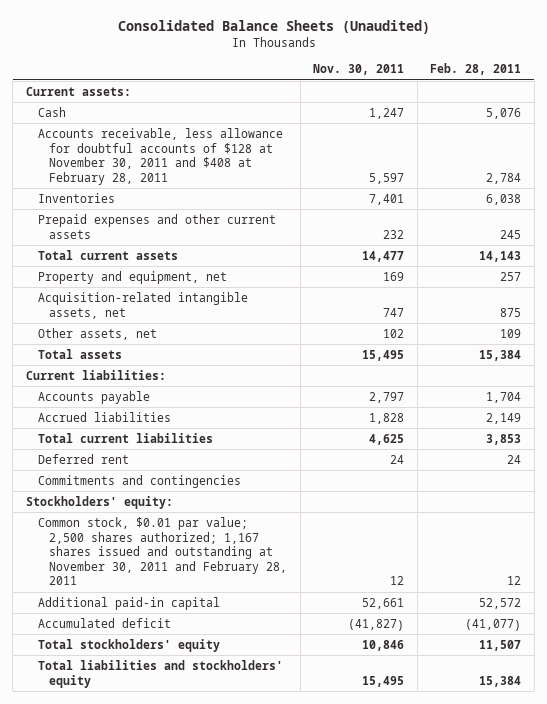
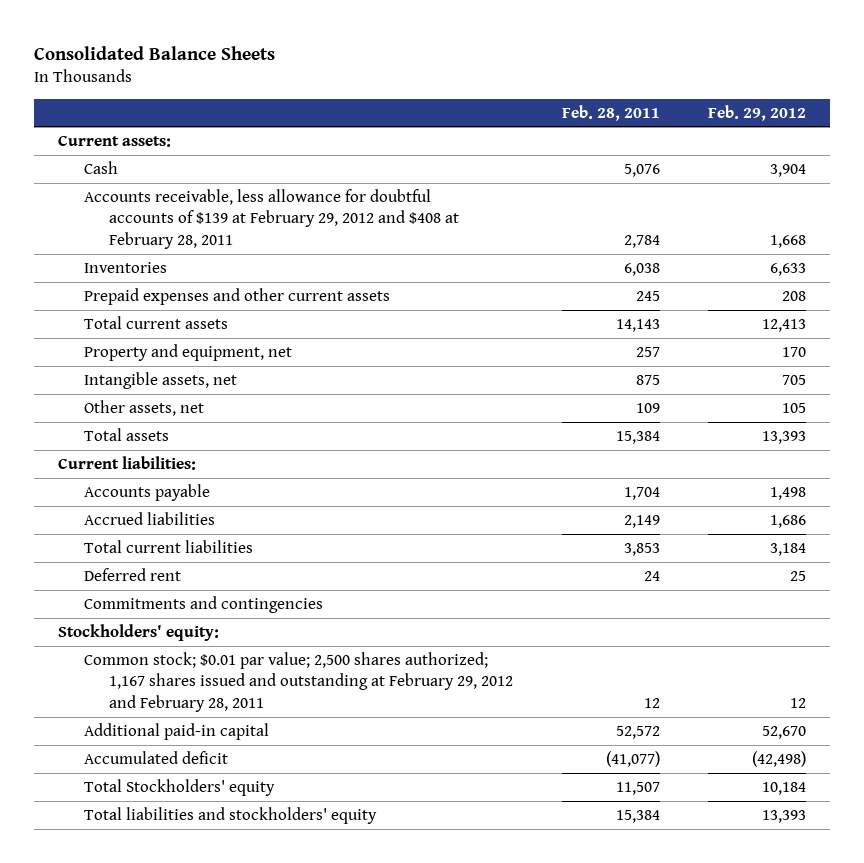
[117,20,430,35] Consolidated Balance Sheets (Unaudited) -> [34,45,276,60] Consolidated Balance Sheets
[313,64,405,76] Nov. 30, 2011 -> none
none -> [707,104,806,121] Feb. 29, 2012
[37,127,283,185] Accounts receivable, less allowance for doubtful accounts of $128 at November 30, 2011 and $408 at February 28, 2011 -> [83,189,460,249] Accounts receivable, less allowance for doubtful accounts of $139 at February 29, 2012 and $408 at February 28, 2011
[37,291,248,319] Acquisition-related intangible assets, net -> [83,372,237,390] Intangible assets, net
[37,516,288,586] Common stock, $0.01 par value; 2,500 shares authorized; 1,167 shares issued and outstanding at November 30, 2011 and February 28, 2011 -> [83,652,514,712] Common stock; $0.01 par value; 2,500 shares authorized; 1,167 shares issued and outstanding at February 29, 2012 and February 28, 2011
[37,638,220,652] Total stockholders' equity -> [83,779,275,797] Total Stockholders' equity

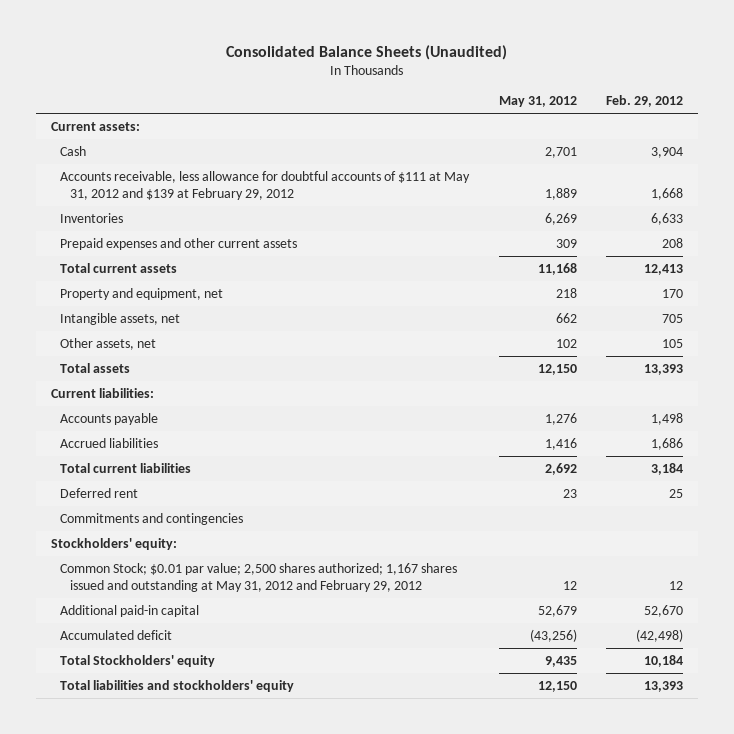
[34,45,276,60] Consolidated Balance Sheets -> [226,44,508,60] Consolidated Balance Sheets (Unaudited)
[561,104,660,121] Feb. 28, 2011 -> none
none -> [498,96,577,108] May 31, 2012
[83,189,460,249] Accounts receivable, less allowance for doubtful accounts of $139 at February 29, 2012 and $408 at February 28, 2011 -> [60,170,471,200] Accounts receivable, less allowance for doubtful accounts of $111 at May 31, 2012 and $139 at February 29, 2012
[83,652,514,712] Common stock; $0.01 par value; 2,500 shares authorized; 1,167 shares issued and outstanding at February 29, 2012 and February 28, 2011 -> [60,562,458,592] Common Stock; $0.01 par value; 2,500 shares authorized; 1,167 shares issued and outstanding at May 31, 2012 and February 29, 2012

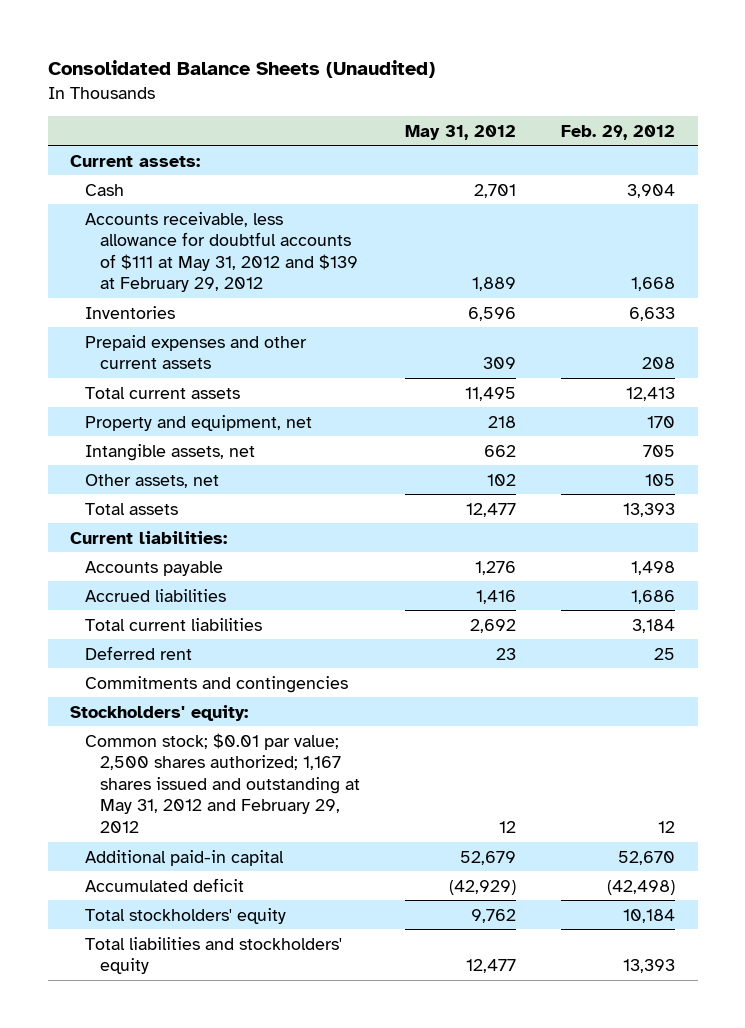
[544,212,577,225] 6,269 -> [468,306,517,321] 6,596
[537,262,577,275] 11,168 -> [465,386,517,401] 11,495
[537,363,577,375] 12,150 -> [466,502,517,517] 12,477
[60,562,458,592] Common Stock; $0.01 par value; 2,500 shares authorized; 1,167 shares issued and outstanding at May 31, 2012 and February 29, 2012 -> [85,732,360,833] Common stock; $0.01 par value; 2,500 shares authorized; 1,167 shares issued and outstanding at May 31, 2012 and February 29, 2012
[529,628,577,642] (43,256) -> [449,879,517,895] (42,929)
[60,654,216,667] Total Stockholders' equity -> [85,907,287,924] Total stockholders' equity
[544,655,577,667] 9,435 -> [471,908,517,923] 9,762
[537,680,577,692] 12,150 -> [466,959,517,974] 12,477

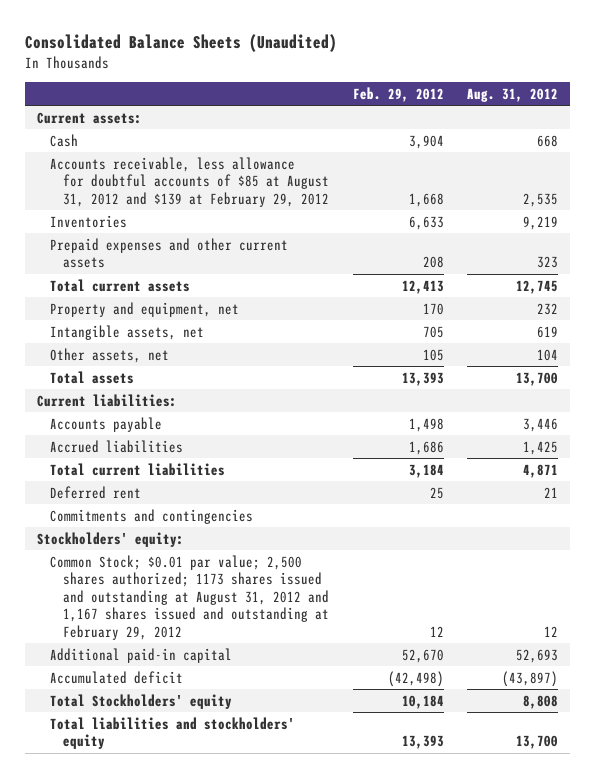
[405,124,517,140] May 31, 2012 -> none
none -> [467,87,559,102] Aug. 31, 2012
[85,211,358,293] Accounts receivable, less allowance for doubtful accounts of $111 at May 31, 2012 and $139 at February 29, 2012 -> [50,156,330,207] Accounts receivable, less allowance for doubtful accounts of $85 at August 31, 2012 and $139 at February 29, 2012
[85,732,360,833] Common stock; $0.01 par value; 2,500 shares authorized; 1,167 shares issued and outstanding at May 31, 2012 and February 29, 2012 -> [50,554,330,640] Common Stock; $0.01 par value; 2,500 shares authorized; 1173 shares issued and outstanding at August 31, 2012 and 1,167 shares issued and outstanding at February 29, 2012
[85,907,287,924] Total stockholders' equity -> [50,693,233,709] Total Stockholders' equity

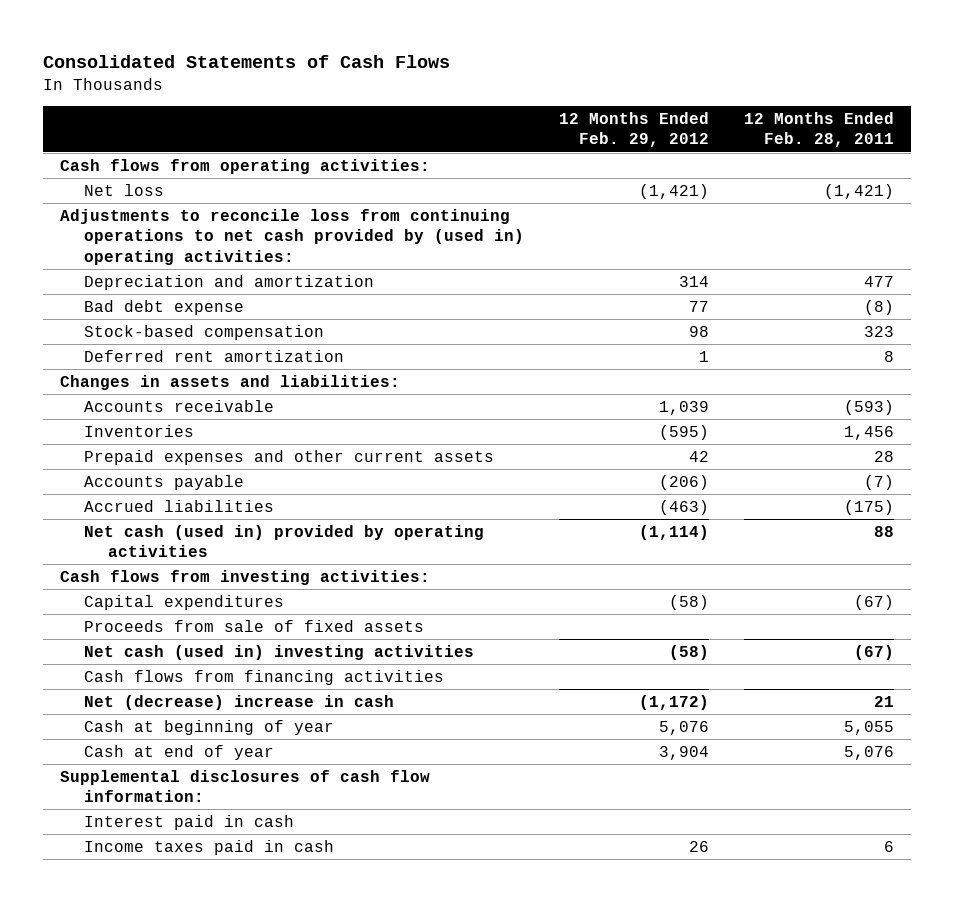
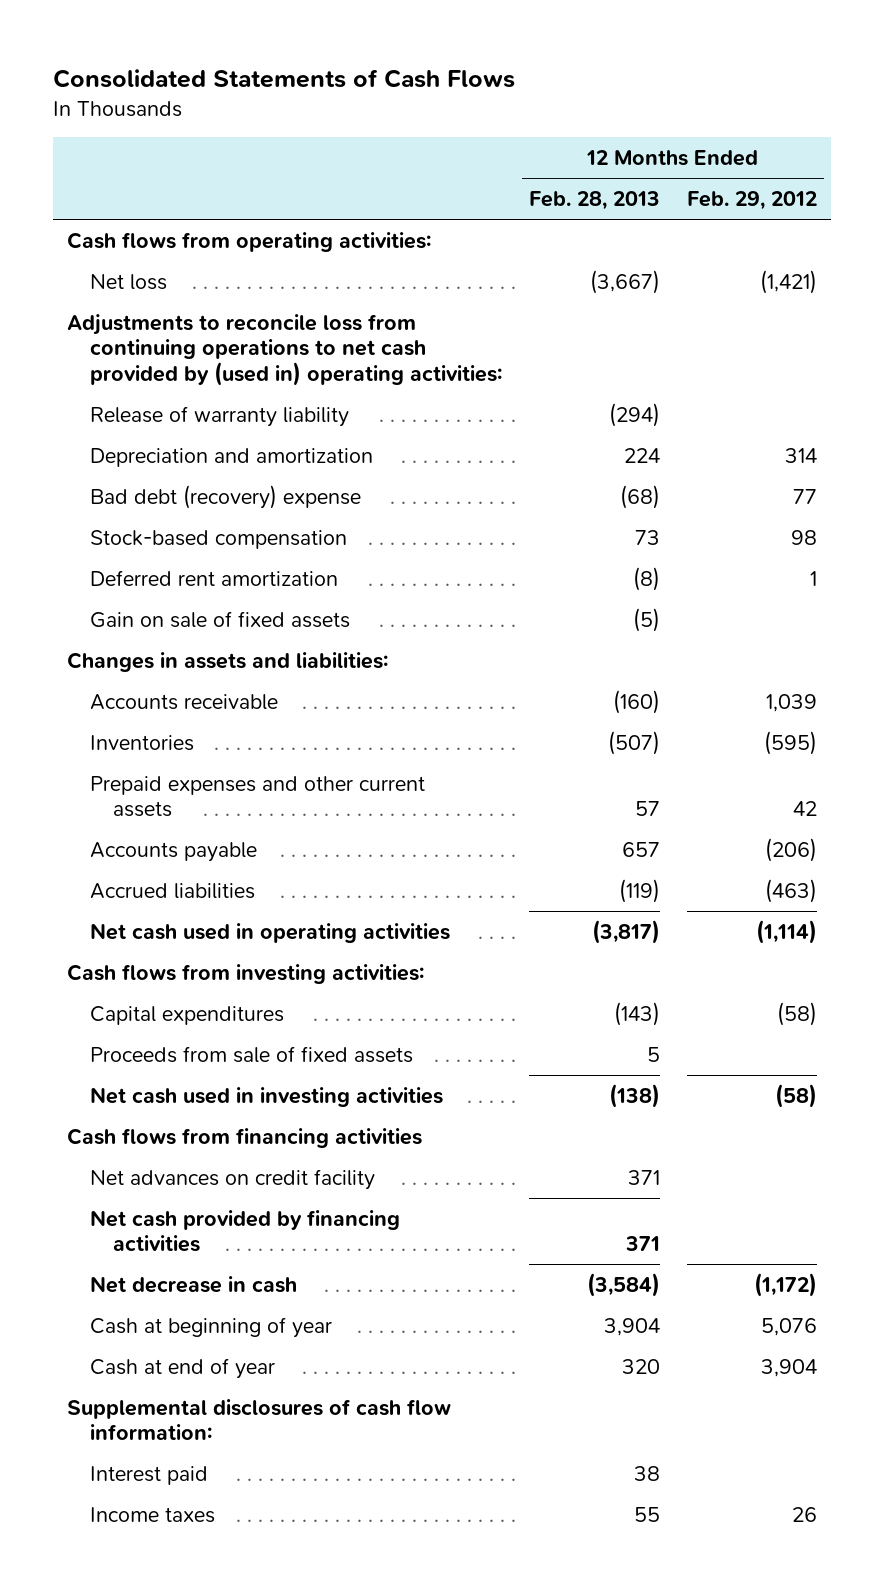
[743,112,894,148] 12 Months Ended Feb. 28, 2011 -> none
none -> [529,190,661,210] Feb. 28, 2013
none -> [90,405,350,427] Release of warranty liability
[84,299,245,315] Bad debt expense -> [90,484,362,509] Bad debt (recovery) expense
none -> [90,610,351,628] Gain on sale of fixed assets
[84,524,485,558] Net cash (used in) provided by operating activities -> [90,922,451,943] Net cash used in operating activities
[84,644,475,660] Net cash (used in) investing activities -> [90,1086,444,1107] Net cash used in investing activities
none -> [90,1168,376,1190] Net advances on credit facility
none -> [90,1209,401,1253] Net cash provided by financing activities
[84,694,395,710] Net (decrease) increase in cash -> [90,1275,298,1293] Net decrease in cash
[84,814,295,830] Interest paid in cash -> [90,1465,209,1485] Interest paid
[84,839,335,855] Income taxes paid in cash -> [90,1506,216,1523] Income taxes

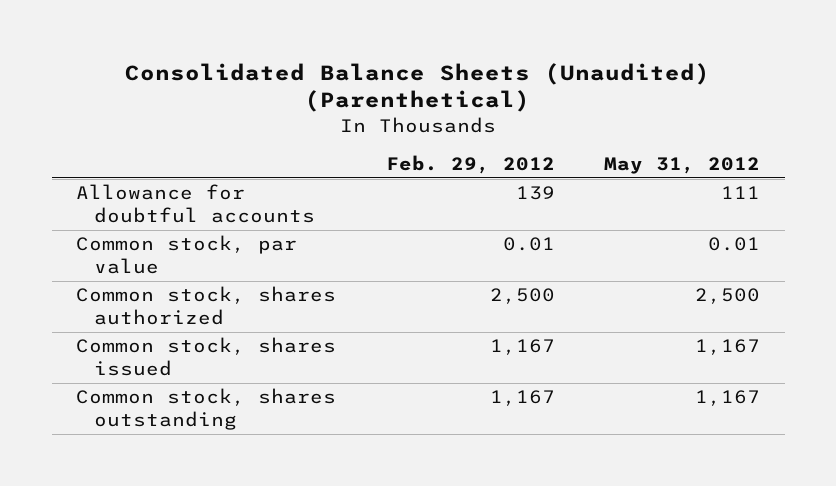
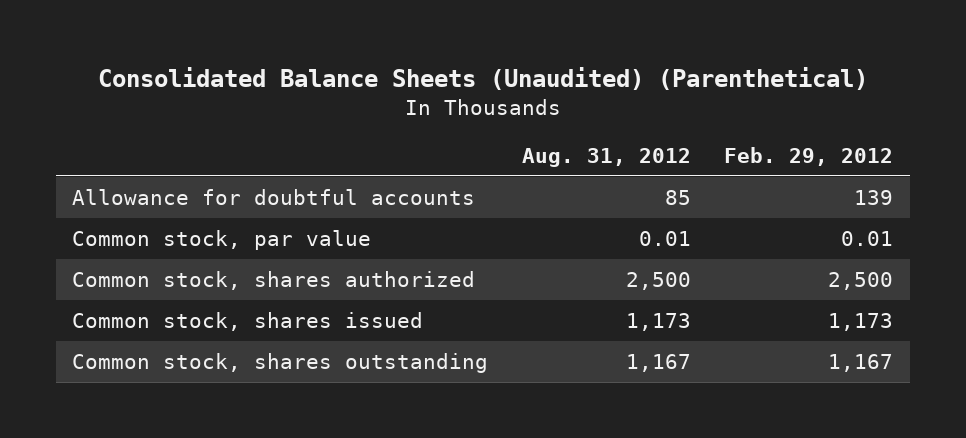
[604,156,761,174] May 31, 2012 -> none
none -> [521,147,691,167] Aug. 31, 2012
[489,339,555,356] 1,167 -> [828,312,894,331] 1,173

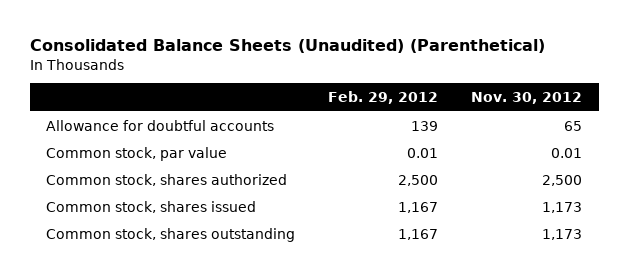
[521,147,691,167] Aug. 31, 2012 -> none
none -> [471,92,583,105] Nov. 30, 2012
[828,312,894,331] 1,173 -> [398,201,439,213] 1,167

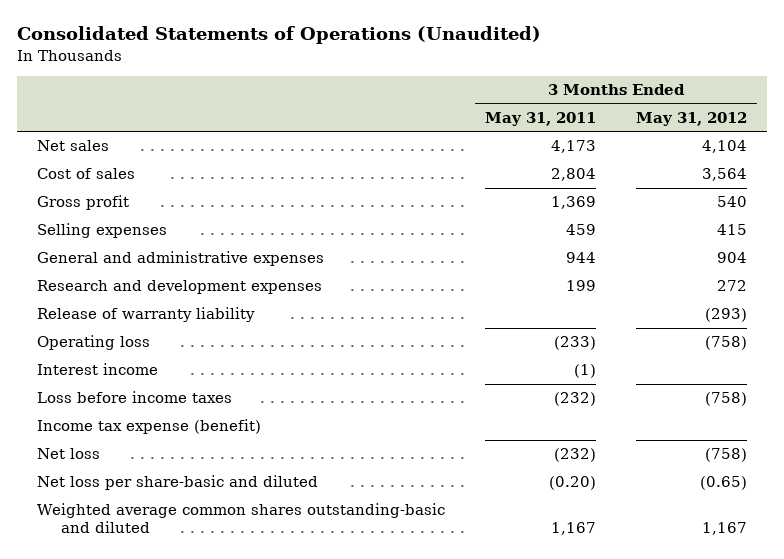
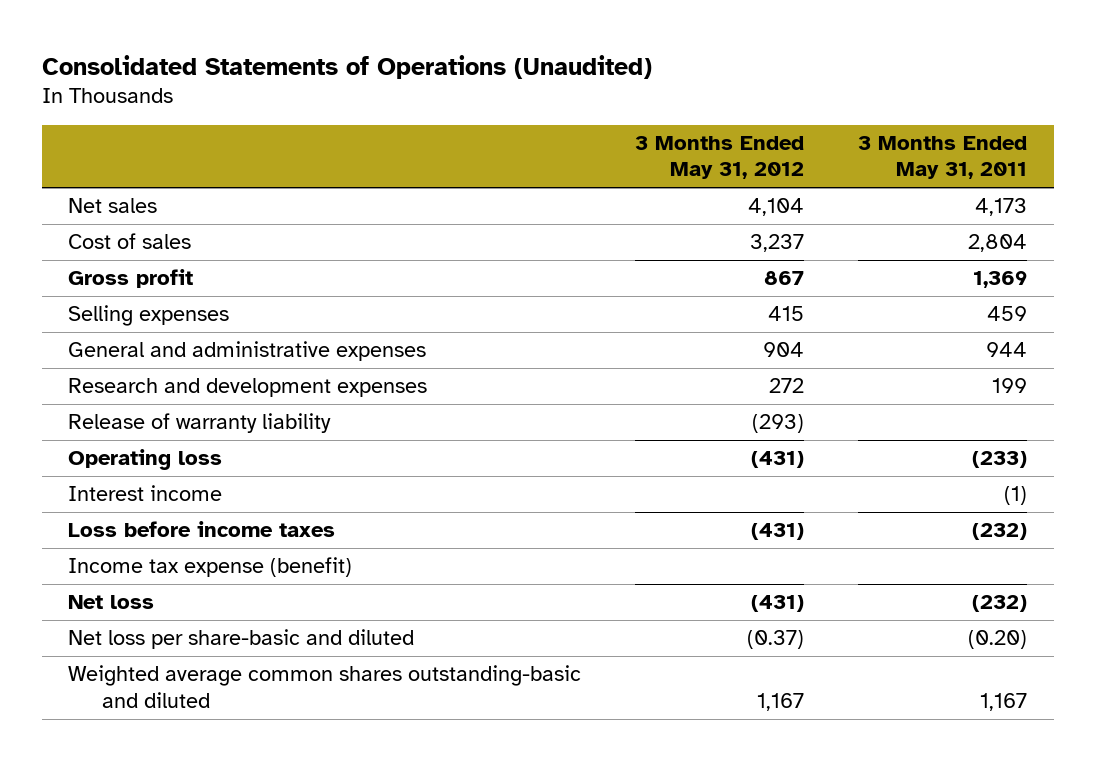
[702,168,748,182] 3,564 -> [750,234,805,253] 3,237
[717,196,748,208] 540 -> [764,271,805,286] 867
[705,336,748,351] (758) -> [751,451,805,469] (431)
[705,392,748,407] (758) -> [751,523,805,541] (431)
[705,448,748,463] (758) -> [751,595,805,613] (431)
[700,476,748,491] (0.65) -> [747,630,805,650] (0.37)

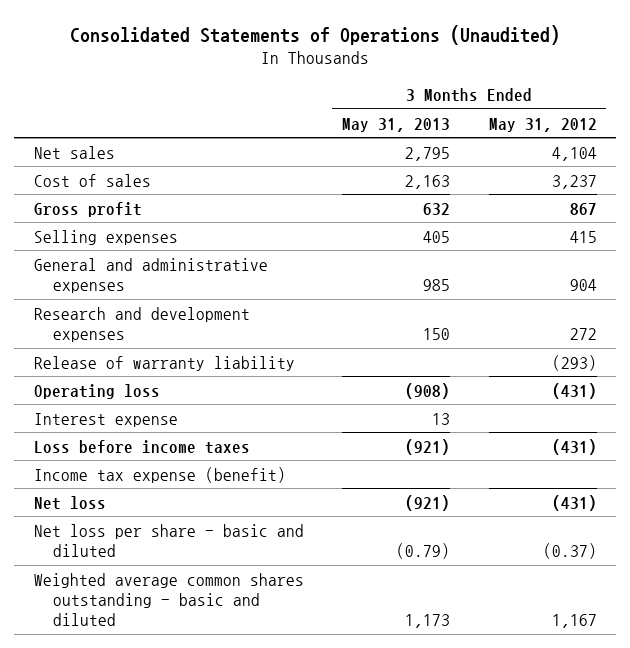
[858,135,1028,180] 3 Months Ended May 31, 2011 -> none
none -> [342,117,451,132] May 31, 2013
[68,485,223,502] Interest income -> none
none -> [33,412,178,427] Interest expense
[68,629,415,650] Net loss per share-basic and diluted -> [33,523,304,557] Net loss per share - basic and diluted
[68,665,582,708] Weighted average common shares outstanding-basic and diluted -> [33,572,304,626] Weighted average common shares outstanding - basic and diluted

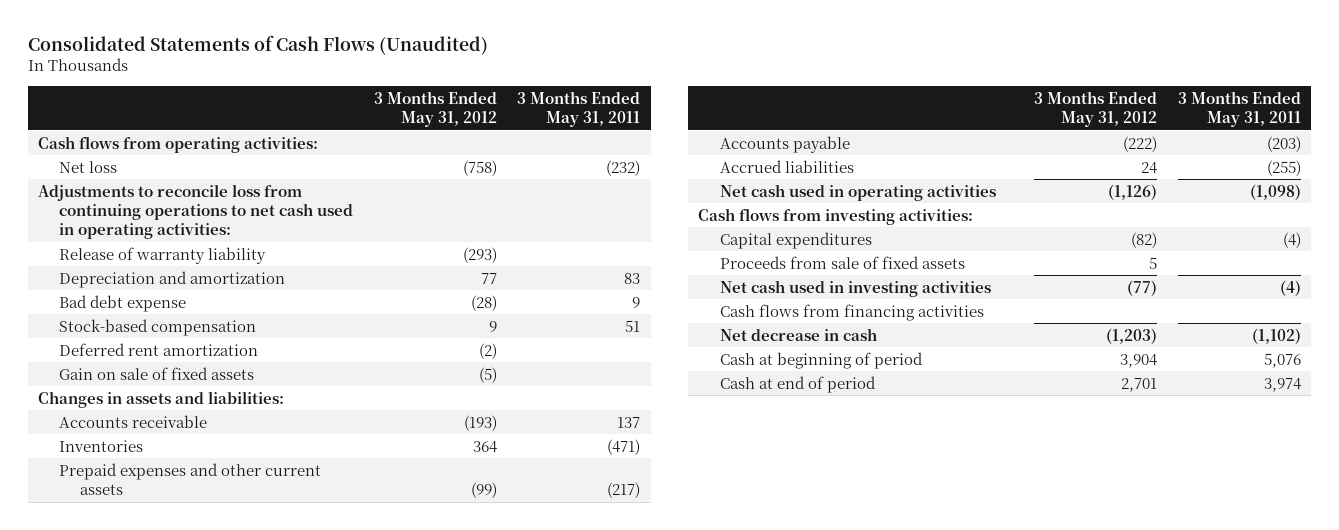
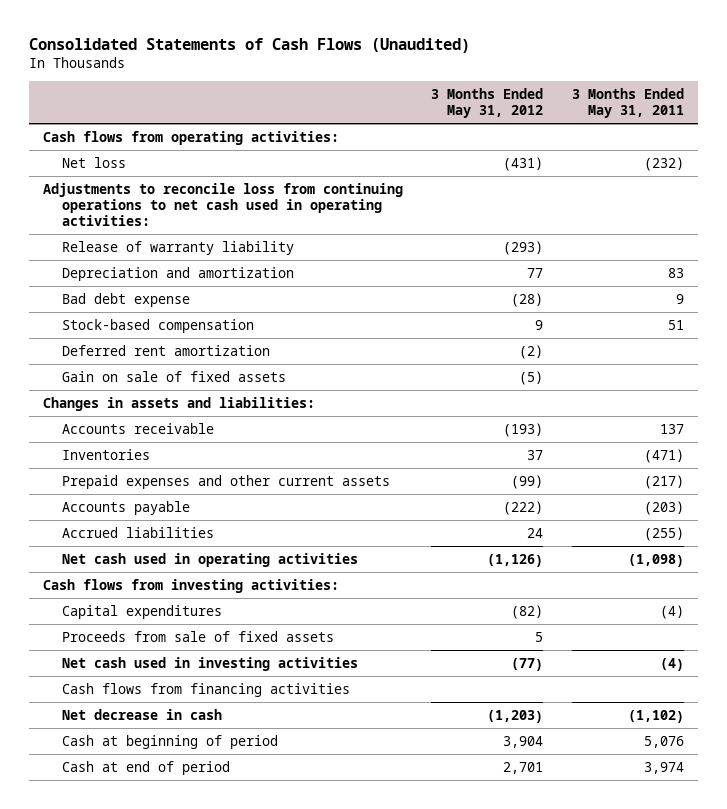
[462,159,497,176] (758) -> [503,156,544,171] (431)
[472,440,497,453] 364 -> [527,449,544,460] 37

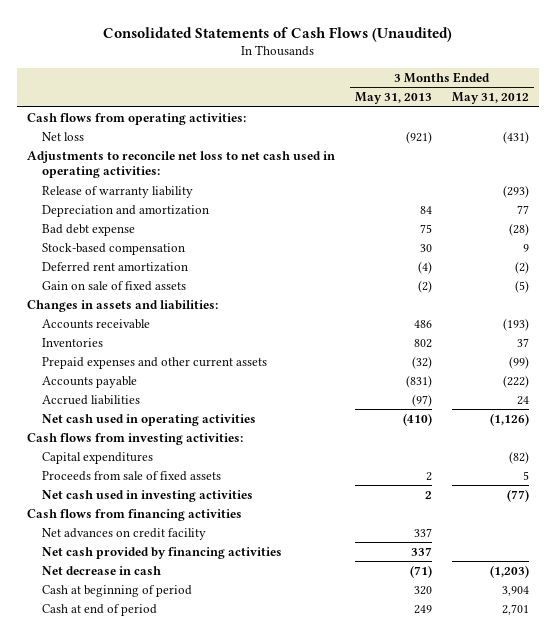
[571,88,684,119] 3 Months Ended May 31, 2011 -> none
none -> [355,92,433,105] May 31, 2013
[42,182,403,227] Adjustments to reconcile loss from continuing operations to net cash used in operating activities: -> [27,150,336,179] Adjustments to reconcile net loss to net cash used in operating activities:
none -> [42,527,207,540] Net advances on credit facility
none -> [42,546,283,559] Net cash provided by financing activities

